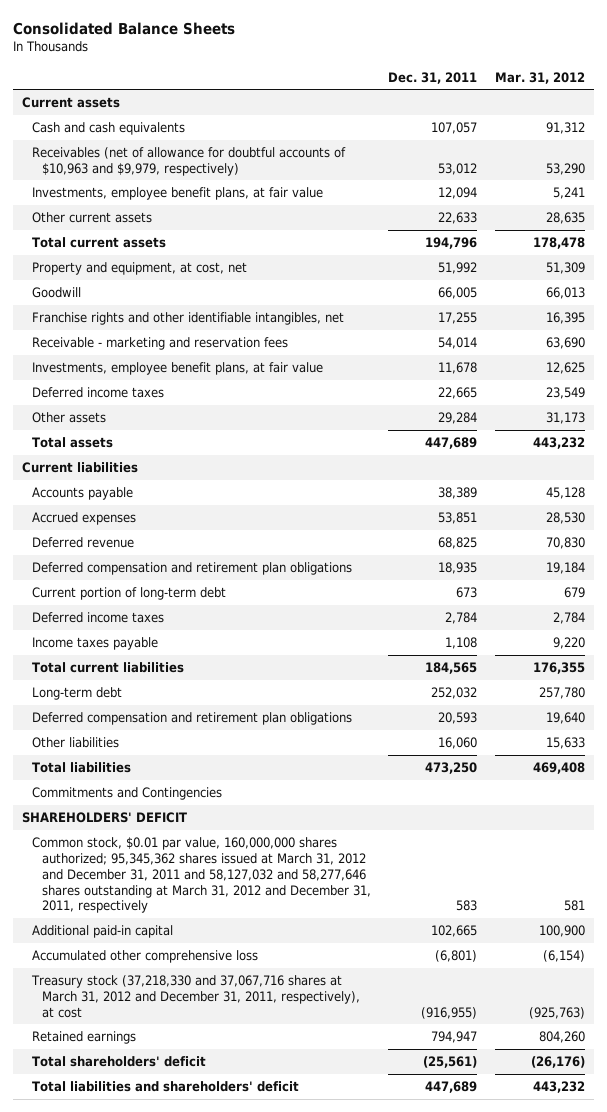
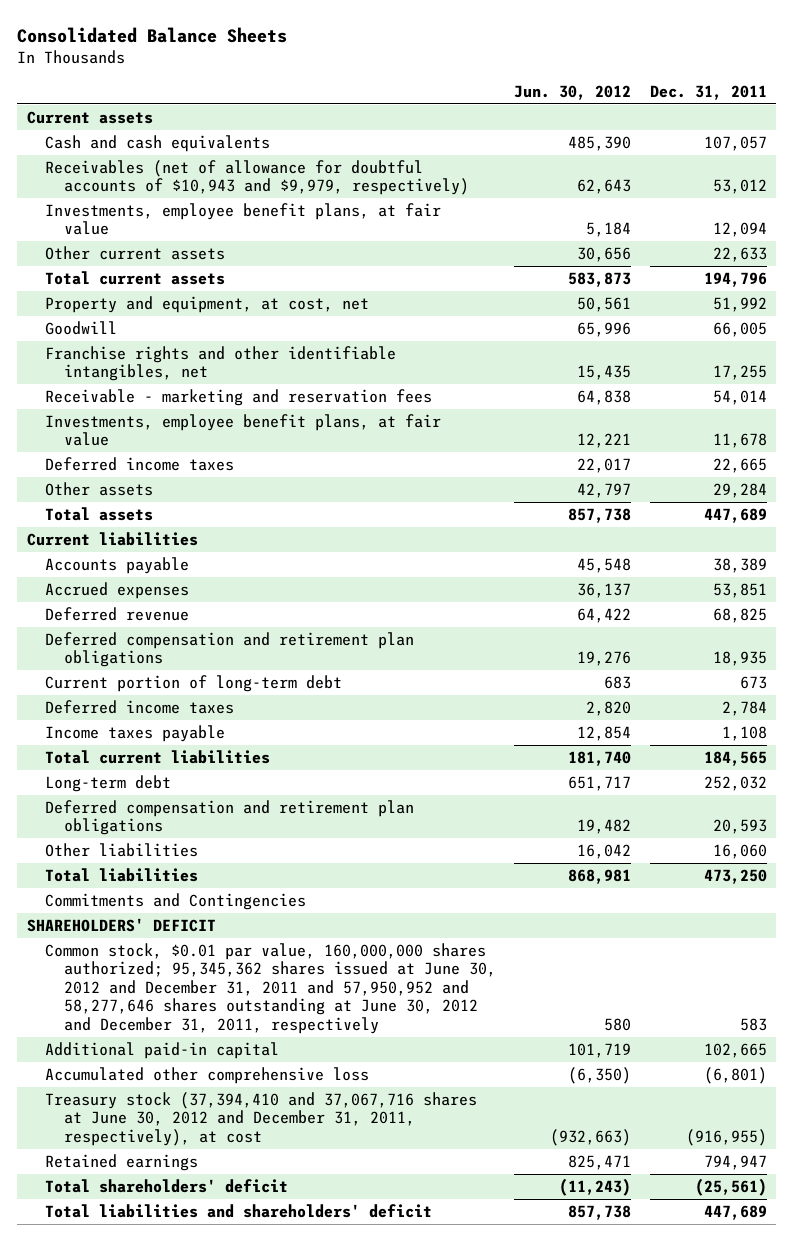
[494,71,585,84] Mar. 31, 2012 -> none
none -> [514,85,632,101] Jun. 30, 2012
[31,147,346,176] Receivables (net of allowance for doubtful accounts of $10,963 and $9,979, respectively) -> [45,159,470,196] Receivables (net of allowance for doubtful accounts of $10,943 and $9,979, respectively)
[31,837,371,914] Common stock, $0.01 par value, 160,000,000 shares authorized; 95,345,362 shares issued at March 31, 2012 and December 31, 2011 and 58,127,032 and 58,277,646 shares outstanding at March 31, 2012 and December 31, 2011, respectively -> [45,942,497,1034] Common stock, $0.01 par value, 160,000,000 shares authorized; 95,345,362 shares issued at June 30, 2012 and December 31, 2011 and 57,950,952 and 58,277,646 shares outstanding at June 30, 2012 and December 31, 2011, respectively
[30,975,360,1018] Treasury stock (37,218,330 and 37,067,716 shares at March 31, 2012 and December 31, 2011, respectively), at cost -> [45,1091,478,1146] Treasury stock (37,394,410 and 37,067,716 shares at June 30, 2012 and December 31, 2011, respectively), at cost

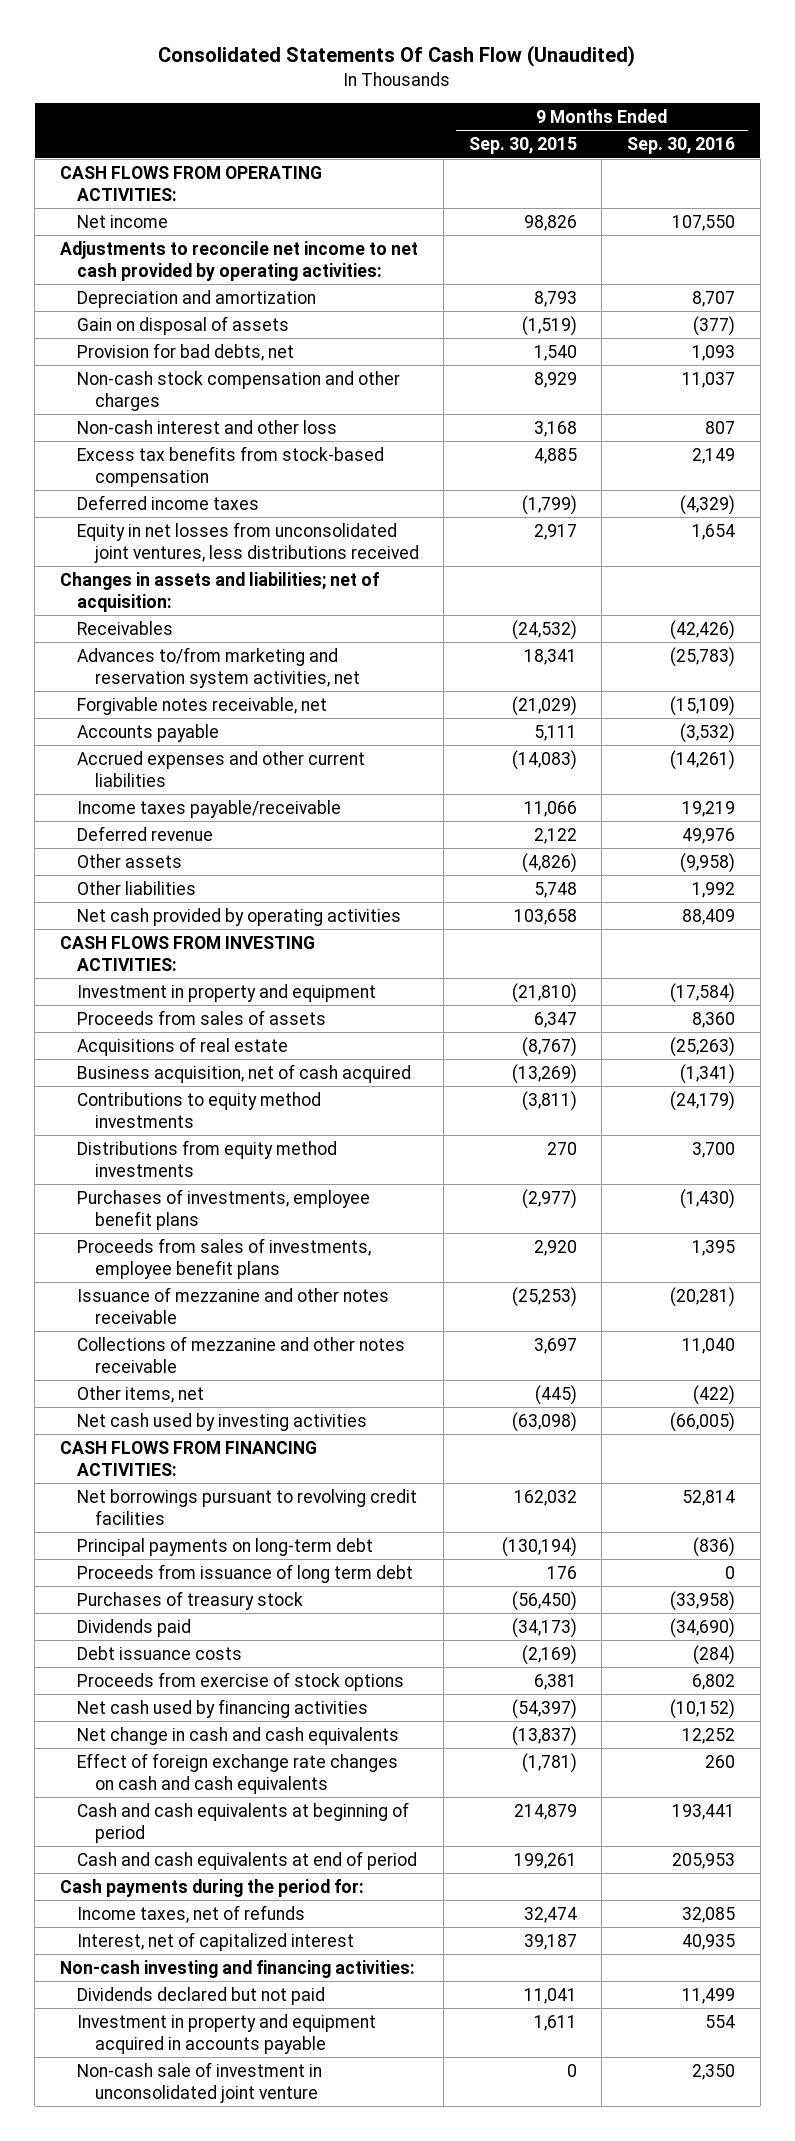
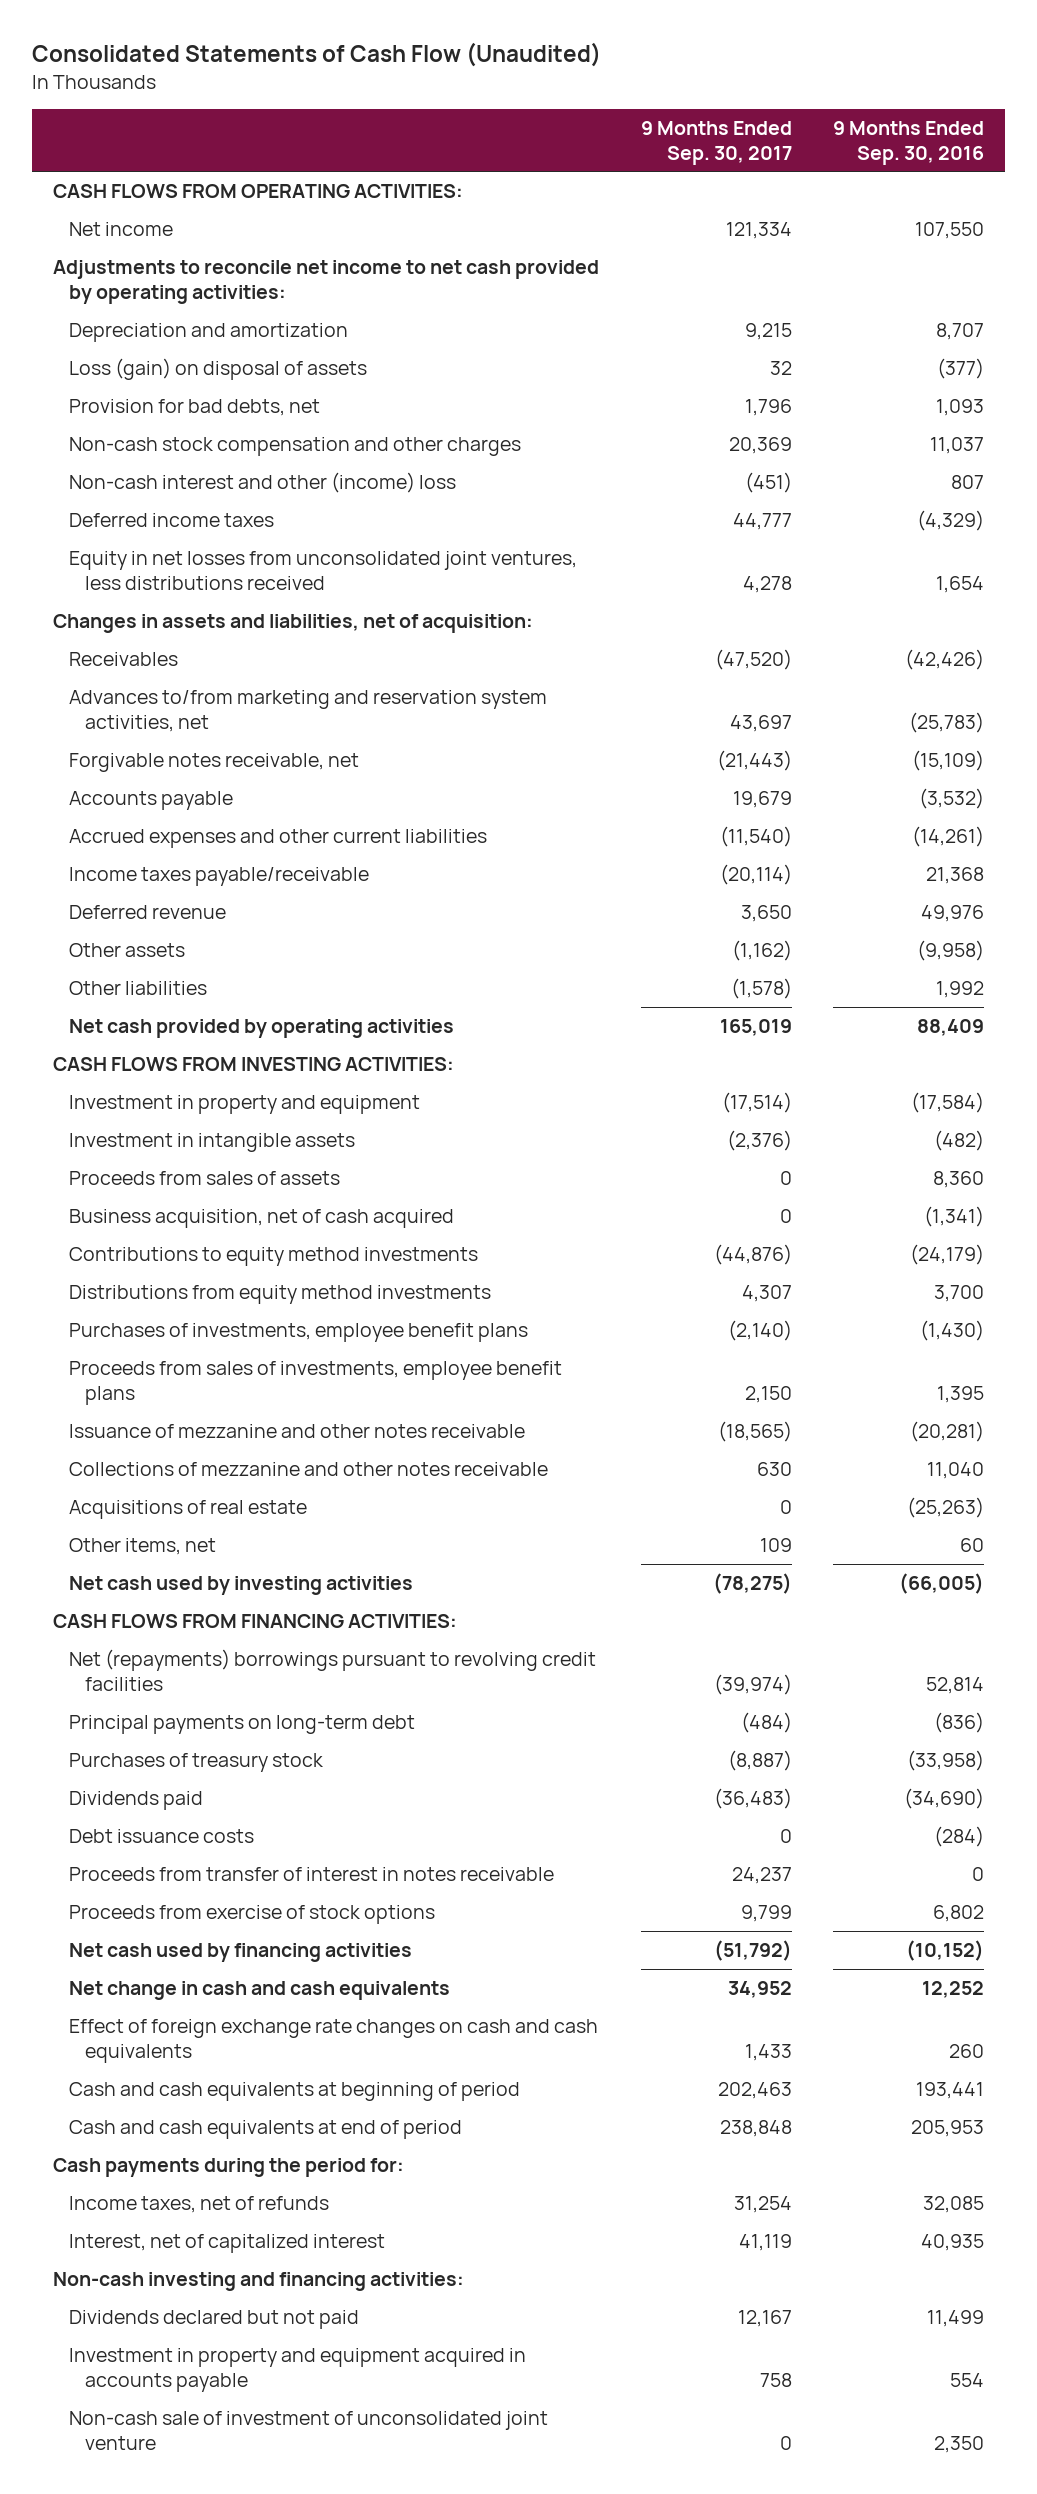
[158,44,636,67] Consolidated Statements Of Cash Flow (Unaudited) -> [31,42,601,68] Consolidated Statements of Cash Flow (Unaudited)
[468,137,577,155] Sep. 30, 2015 -> none
none -> [640,120,792,165] 9 Months Ended Sep. 30, 2017
[77,315,290,335] Gain on disposal of assets -> [69,358,368,381] Loss (gain) on disposal of assets
[77,445,385,487] Excess tax benefits from stock-based compensation -> none
[77,419,338,434] Non-cash interest and other loss -> [69,472,457,494] Non-cash interest and other (income) loss
[59,571,379,612] Changes in assets and liabilities; net of acquisition: -> [52,614,533,634] Changes in assets and liabilities, net of acquisition:
[681,800,735,817] 19,219 -> [926,867,985,885] 21,368
none -> [69,1133,356,1153] Investment in intangible assets
[77,1036,289,1056] Acquisitions of real estate -> [69,1500,308,1520] Acquisitions of real estate
[692,1384,735,1405] (422) -> [960,1538,985,1553] 60
[77,1488,418,1525] Net borrowings pursuant to revolving credit facilities -> [69,1649,597,1691] Net (repayments) borrowings pursuant to revolving credit facilities
[77,1563,414,1583] Proceeds from issuance of long term debt -> none
none -> [69,1867,555,1882] Proceeds from transfer of interest in notes receivable
[77,2061,323,2103] Non-cash sale of investment in unconsolidated joint venture -> [69,2411,549,2450] Non-cash sale of investment of unconsolidated joint venture

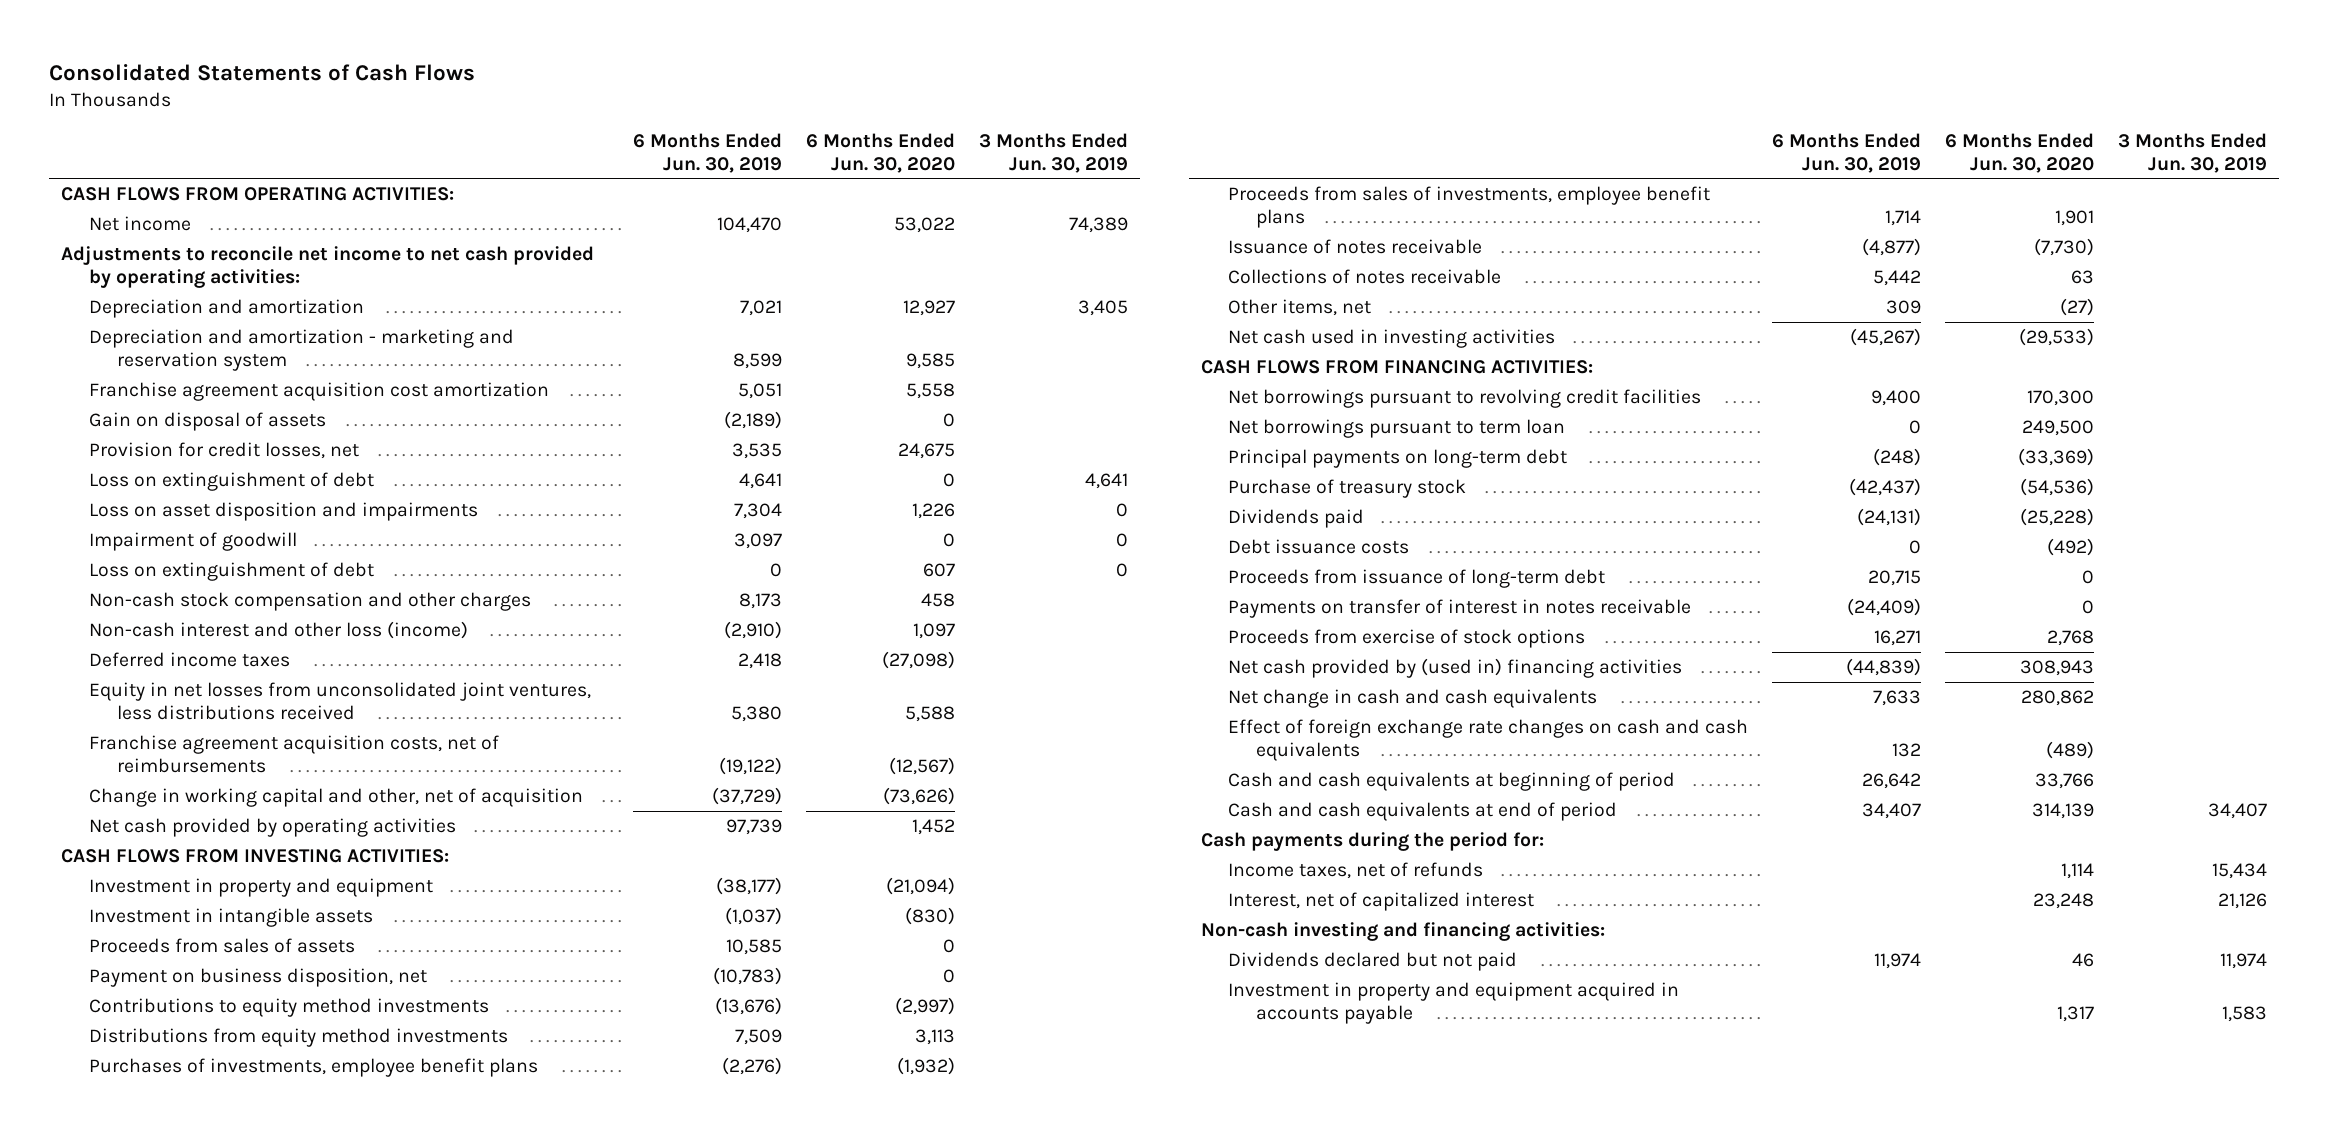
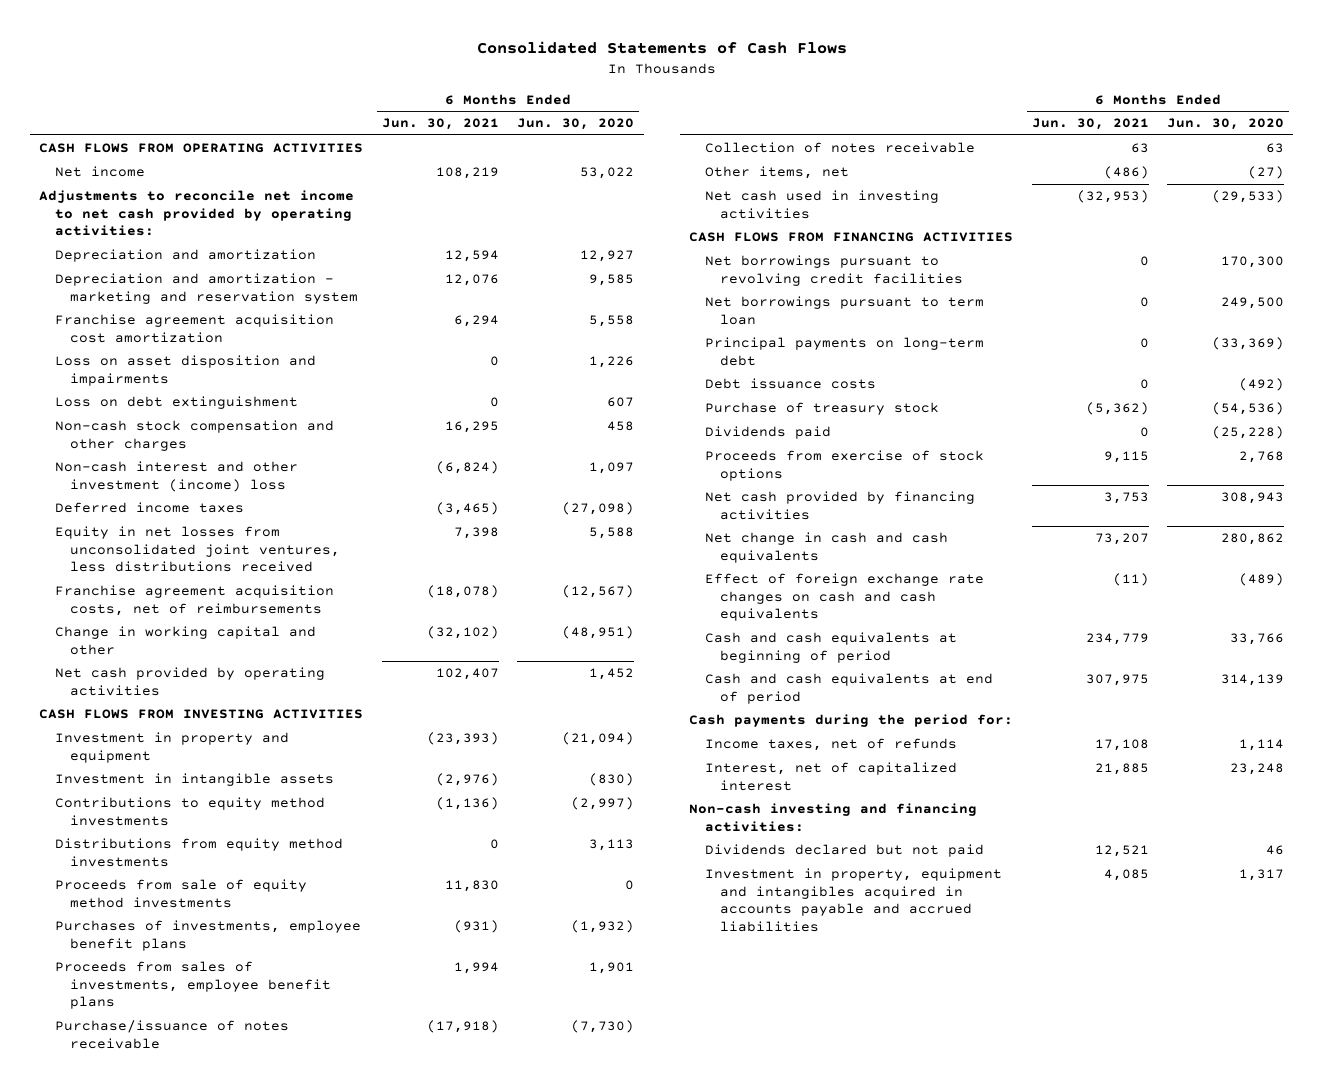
[633,132,783,173] 6 Months Ended Jun. 30, 2019 -> none
[979,132,1129,173] 3 Months Ended Jun. 30, 2019 -> none
none -> [381,118,499,131] Jun. 30, 2021
[61,187,455,202] CASH FLOWS FROM OPERATING ACTIVITIES: -> [39,143,364,154] CASH FLOWS FROM OPERATING ACTIVITIES
[89,412,327,432] Gain on disposal of assets -> none
[89,442,360,460] Provision for credit losses, net -> none
[89,472,375,492] Loss on extinguishment of debt -> none
[89,532,298,552] Impairment of goodwill -> none
[89,562,375,582] Loss on extinguishment of debt -> [54,396,298,410] Loss on debt extinguishment
[89,621,469,640] Non-cash interest and other loss (income) -> [54,461,298,492] Non-cash interest and other investment (income) loss
[89,788,584,808] Change in working capital and other, net of acquisition -> [54,626,316,655] Change in working capital and other
[883,787,956,806] (73,626) -> [562,626,635,640] (48,951)
[61,849,450,864] CASH FLOWS FROM INVESTING ACTIVITIES: -> [39,709,364,720] CASH FLOWS FROM INVESTING ACTIVITIES
[89,938,356,954] Proceeds from sales of assets -> none
[89,968,428,988] Payment on business disposition, net -> none
none -> [54,879,307,908] Proceeds from sale of equity method investments
[1228,239,1483,255] Issuance of notes receivable -> [54,1020,289,1049] Purchase/issuance of notes receivable
[1228,269,1502,285] Collections of notes receivable -> [704,142,975,154] Collection of notes receivable
[1200,360,1593,375] CASH FLOWS FROM FINANCING ACTIVITIES: -> [689,232,1014,243] CASH FLOWS FROM FINANCING ACTIVITIES
[1228,539,1410,555] Debt issuance costs -> [704,378,876,390] Debt issuance costs
[1228,569,1606,589] Proceeds from issuance of long-term debt -> none
[1228,599,1692,619] Payments on transfer of interest in notes receivable -> none
[1228,658,1683,679] Net cash provided by (used in) financing activities -> [704,491,975,520] Net cash provided by financing activities
[1228,982,1680,1025] Investment in property and equipment acquired in accounts payable -> [704,868,1002,933] Investment in property, equipment and intangibles acquired in accounts payable and accrued liabilities

